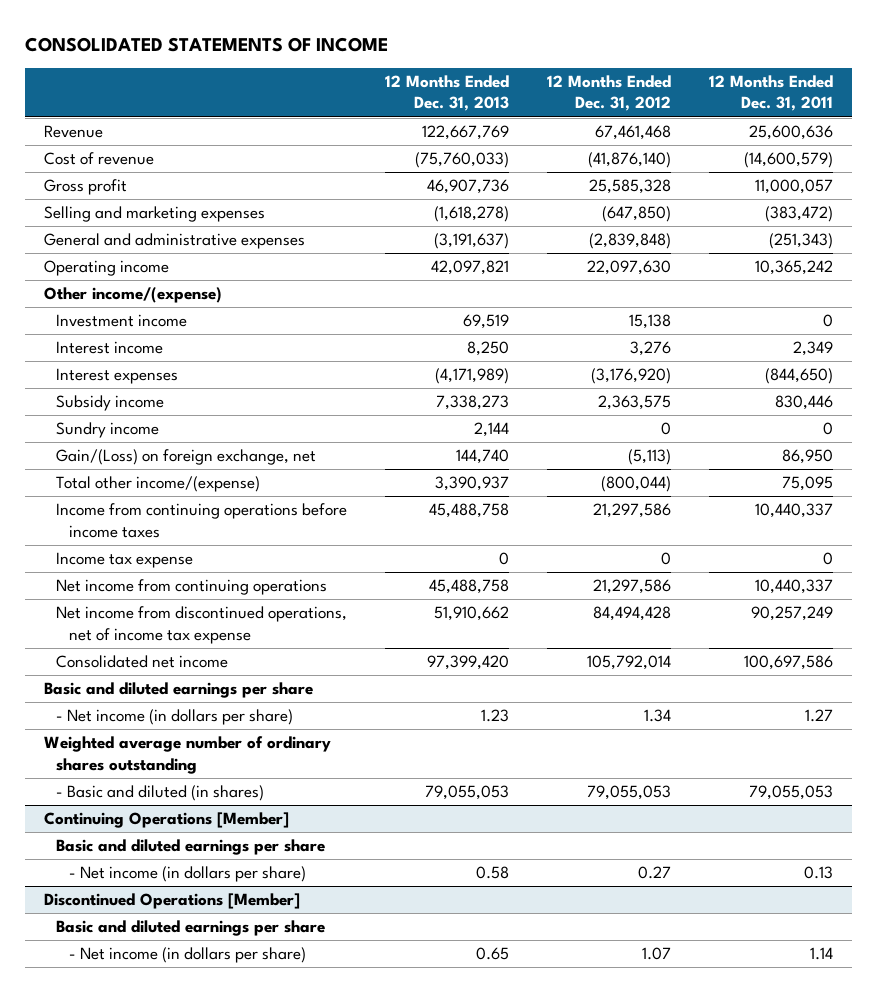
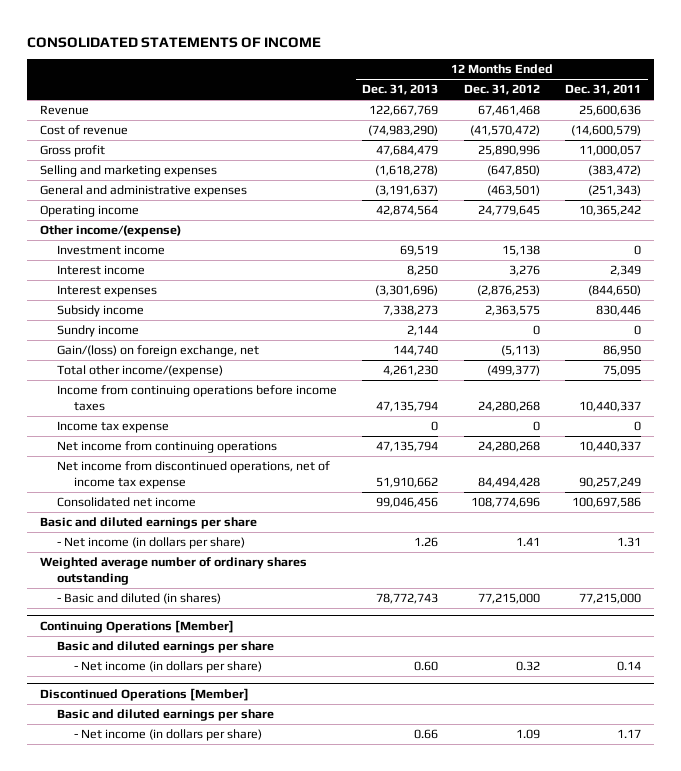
[415,152,510,169] (75,760,033) -> [368,125,439,137] (74,983,290)
[587,152,671,169] (41,876,140) -> [469,125,540,137] (41,570,472)
[427,179,510,195] 46,907,736 -> [376,145,439,157] 47,684,479
[588,179,671,195] 25,585,328 -> [477,145,540,157] 25,890,996
[588,233,671,250] (2,839,848) -> [486,185,540,197] (463,501)
[431,260,510,276] 42,097,821 -> [376,205,439,217] 42,874,564
[586,260,671,276] 22,097,630 -> [477,205,540,217] 24,779,645
[435,368,510,385] (4,171,989) -> [375,285,439,297] (3,301,696)
[590,368,671,385] (3,176,920) -> [476,285,540,297] (2,876,253)
[56,449,317,466] Gain/(Loss) on foreign exchange, net -> [57,345,260,358] Gain/(loss) on foreign exchange, net
[435,476,510,492] 3,390,937 -> [383,365,439,377] 4,261,230
[600,476,671,493] (800,044) -> [486,365,540,377] (499,377)
[429,503,510,519] 45,488,758 -> [376,401,439,413] 47,135,794
[592,503,671,519] 21,297,586 -> [477,401,540,413] 24,280,268
[429,579,510,595] 45,488,758 -> [376,441,439,453] 47,135,794
[592,579,671,595] 21,297,586 -> [477,441,540,453] 24,280,268
[427,655,510,671] 97,399,420 -> [376,497,439,509] 99,046,456
[586,655,671,671] 105,792,014 -> [470,497,540,509] 108,774,696
[481,709,510,723] 1.23 -> [414,537,439,548] 1.26
[643,709,671,723] 1.34 -> [515,537,540,547] 1.41
[804,709,833,723] 1.27 -> [617,537,642,548] 1.31
[425,785,510,801] 79,055,053 -> [376,593,439,605] 78,772,743
[586,785,671,801] 79,055,053 -> [477,593,540,605] 77,215,000
[748,785,833,801] 79,055,053 -> [579,593,642,605] 77,215,000
[476,866,510,880] 0.58 -> [414,661,439,672] 0.60
[637,866,671,880] 0.27 -> [515,661,540,672] 0.32
[803,866,833,880] 0.13 -> [617,661,642,672] 0.14
[476,947,510,961] 0.65 -> [414,729,439,740] 0.66
[641,947,671,961] 1.07 -> [515,729,540,740] 1.09
[809,947,833,961] 1.14 -> [617,729,642,739] 1.17

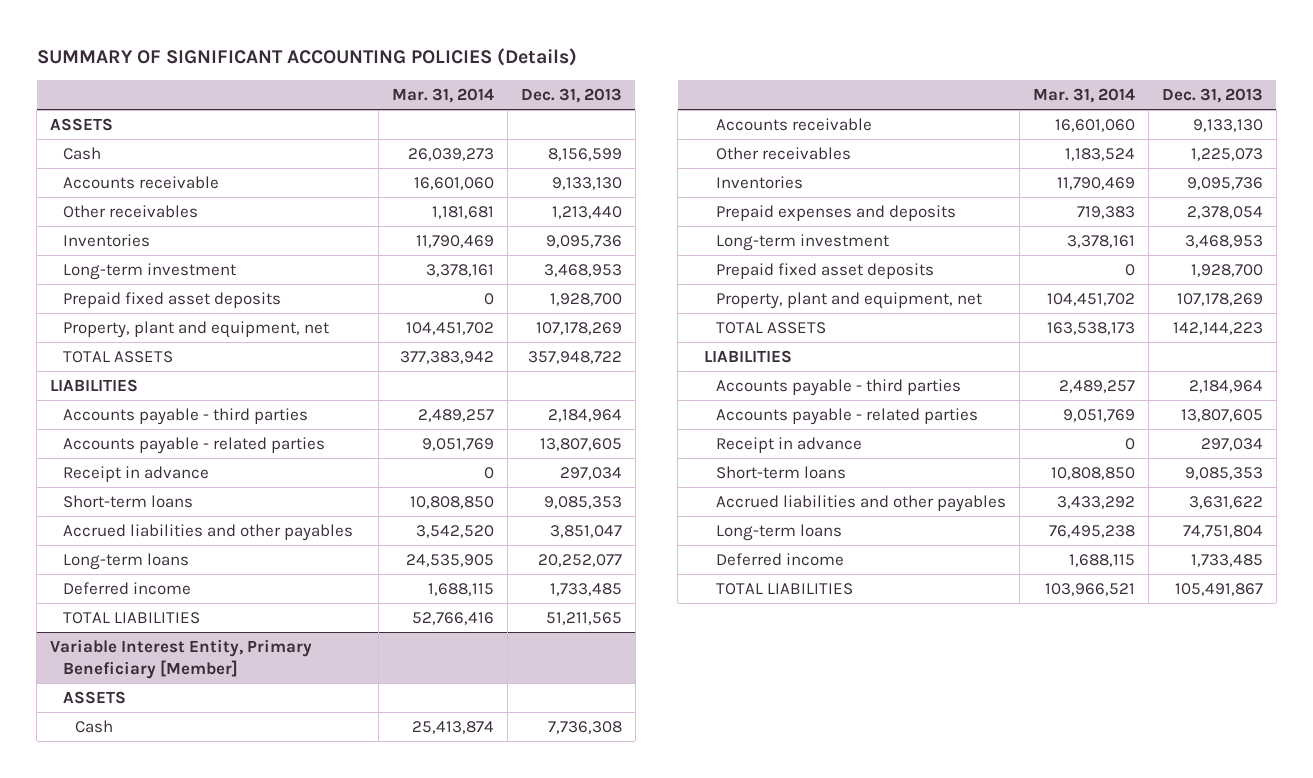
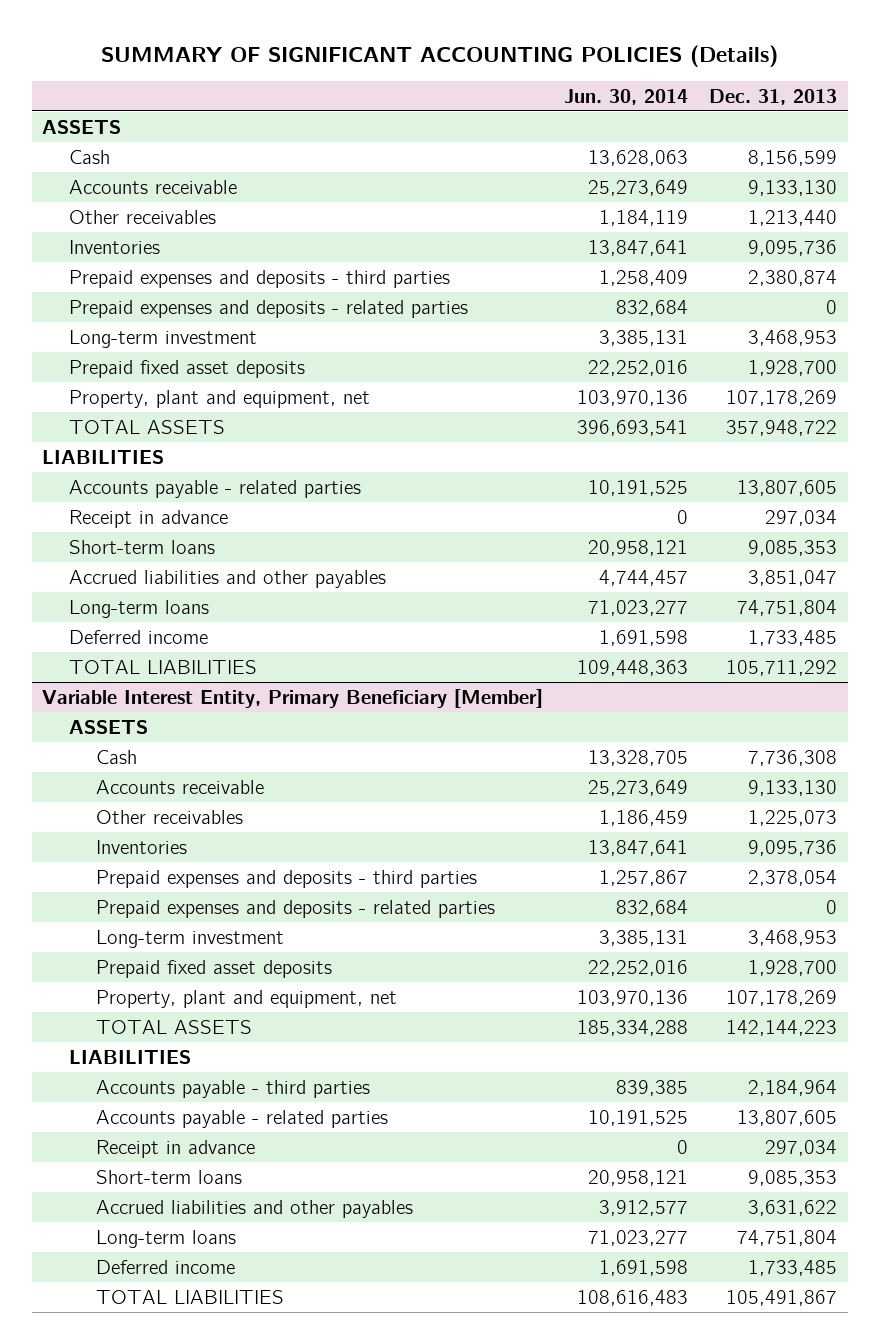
[392,87,495,103] Mar. 31, 2014 -> none
none -> [564,88,689,105] Jun. 30, 2014
none -> [69,269,451,288] Prepaid expenses and deposits - third parties
none -> [69,299,469,318] Prepaid expenses and deposits - related parties
[62,407,308,425] Accounts payable - third parties -> none
[537,553,622,567] 20,252,077 -> [737,599,838,616] 74,751,804
[545,611,622,625] 51,211,565 -> [726,659,838,676] 105,711,292
[716,204,957,221] Prepaid expenses and deposits -> [96,869,478,888] Prepaid expenses and deposits - third parties
none -> [96,899,496,918] Prepaid expenses and deposits - related parties

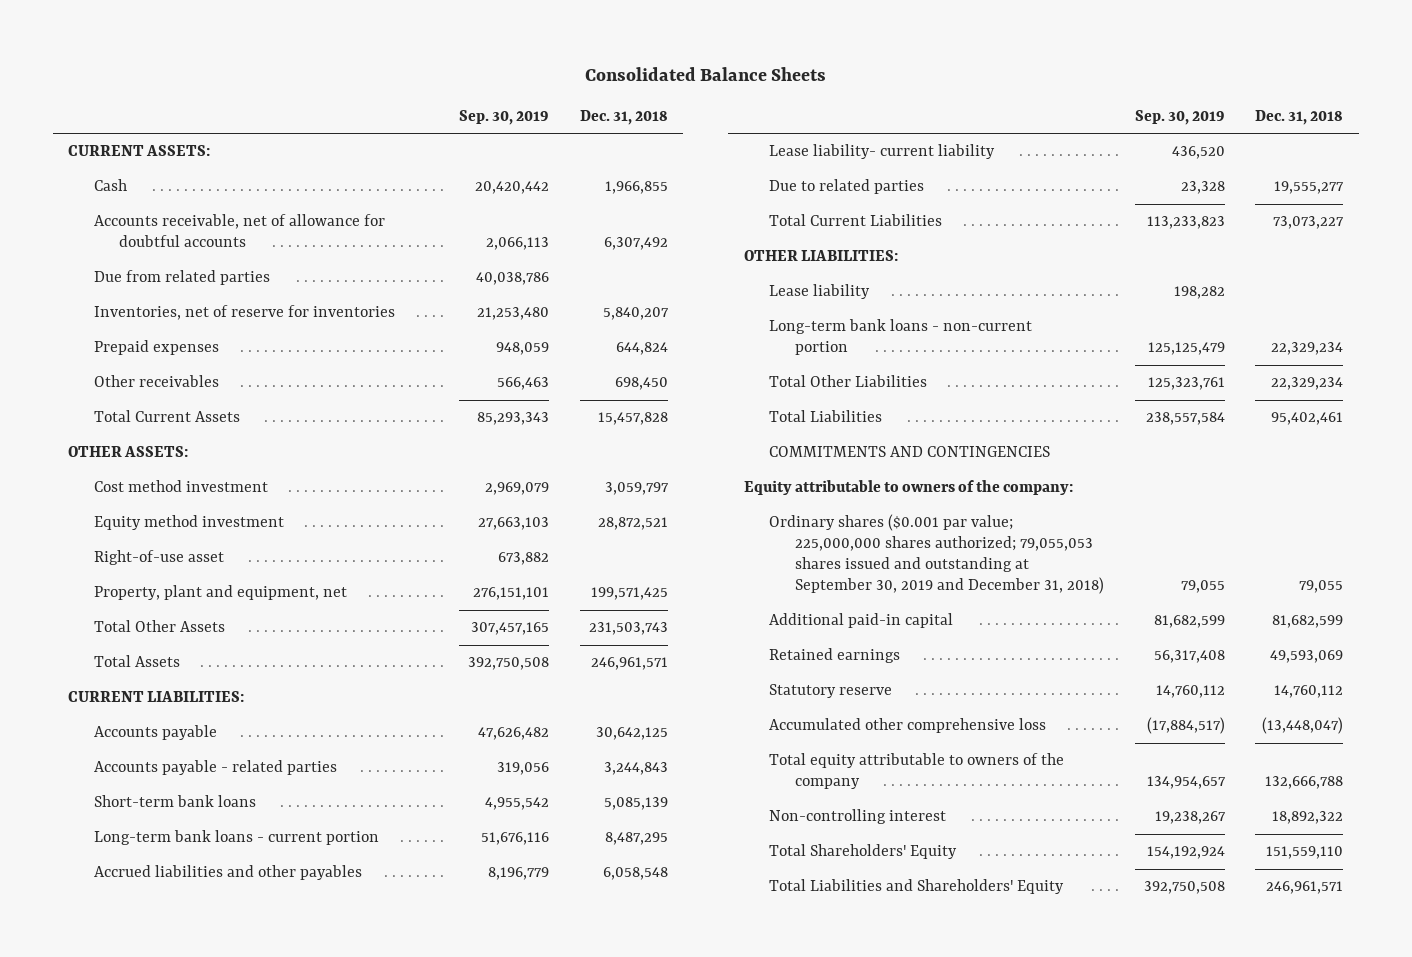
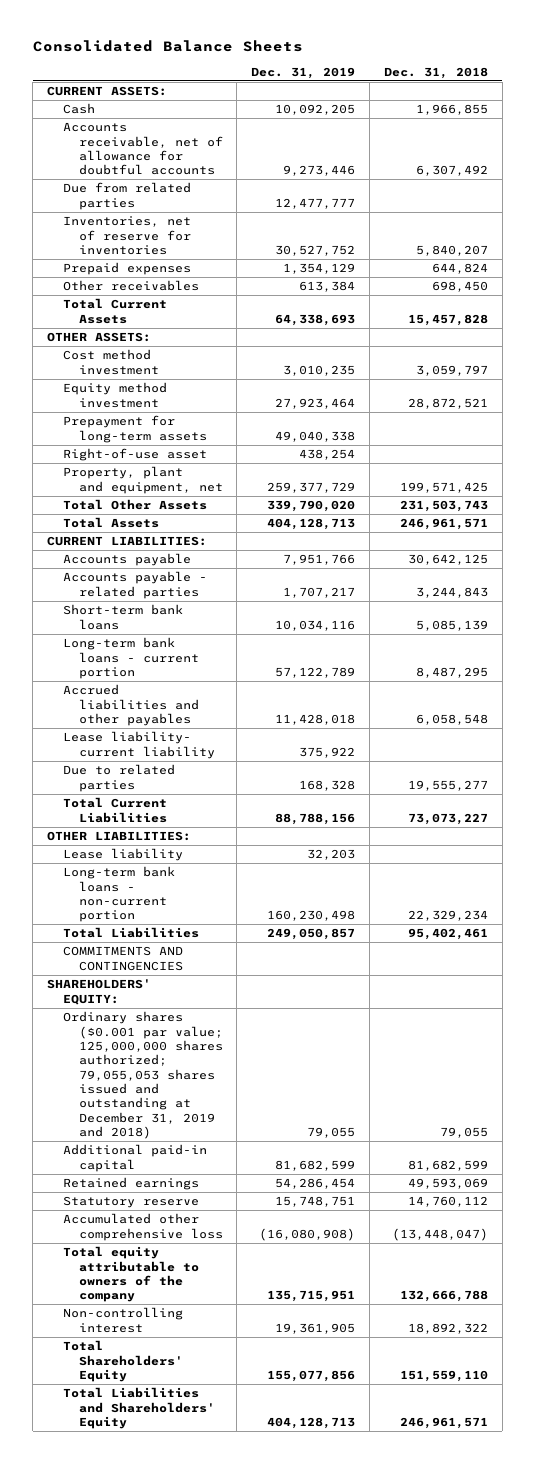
[459,110,550,126] Sep. 30, 2019 -> none
none -> [251,66,356,79] Dec. 31, 2019
none -> [62,415,207,443] Prepayment for long-term assets
[769,375,928,388] Total Other Liabilities -> none
[743,480,1073,496] Equity attributable to owners of the company: -> [47,979,152,1005] SHAREHOLDERS' EQUITY:
[769,514,1104,595] Ordinary shares ($0.001 par value; 225,000,000 shares authorized; 79,055,053 shares issued and outstanding at September 30, 2019 and December 31, 2018) -> [62,1011,223,1140] Ordinary shares ($0.001 par value; 125,000,000 shares authorized; 79,055,053 shares issued and outstanding at December 31, 2019 and 2018)

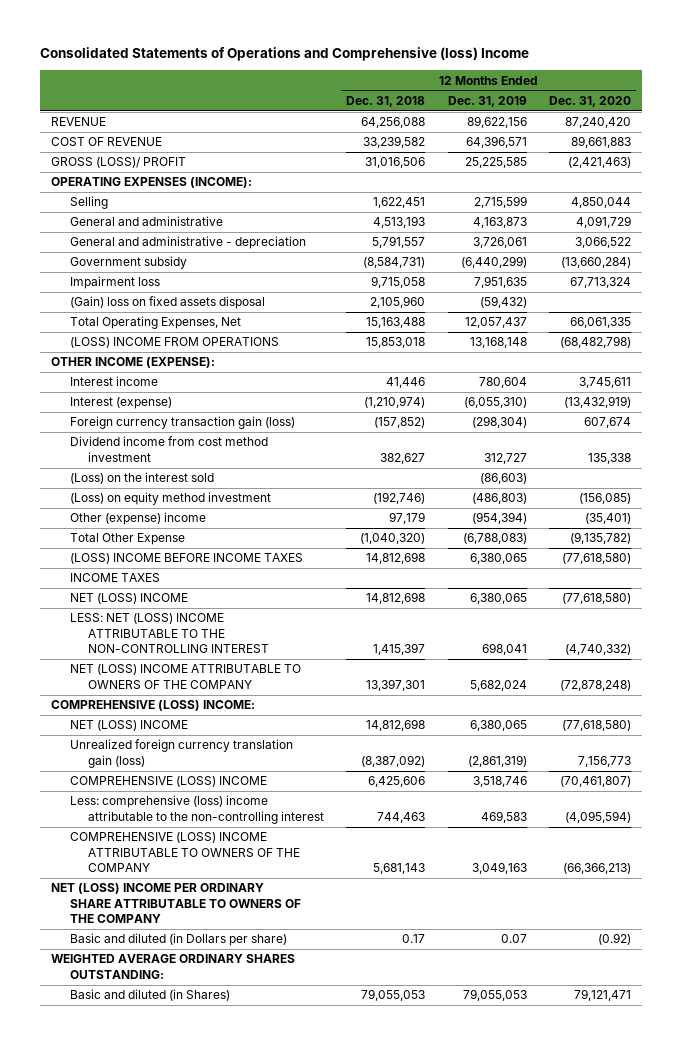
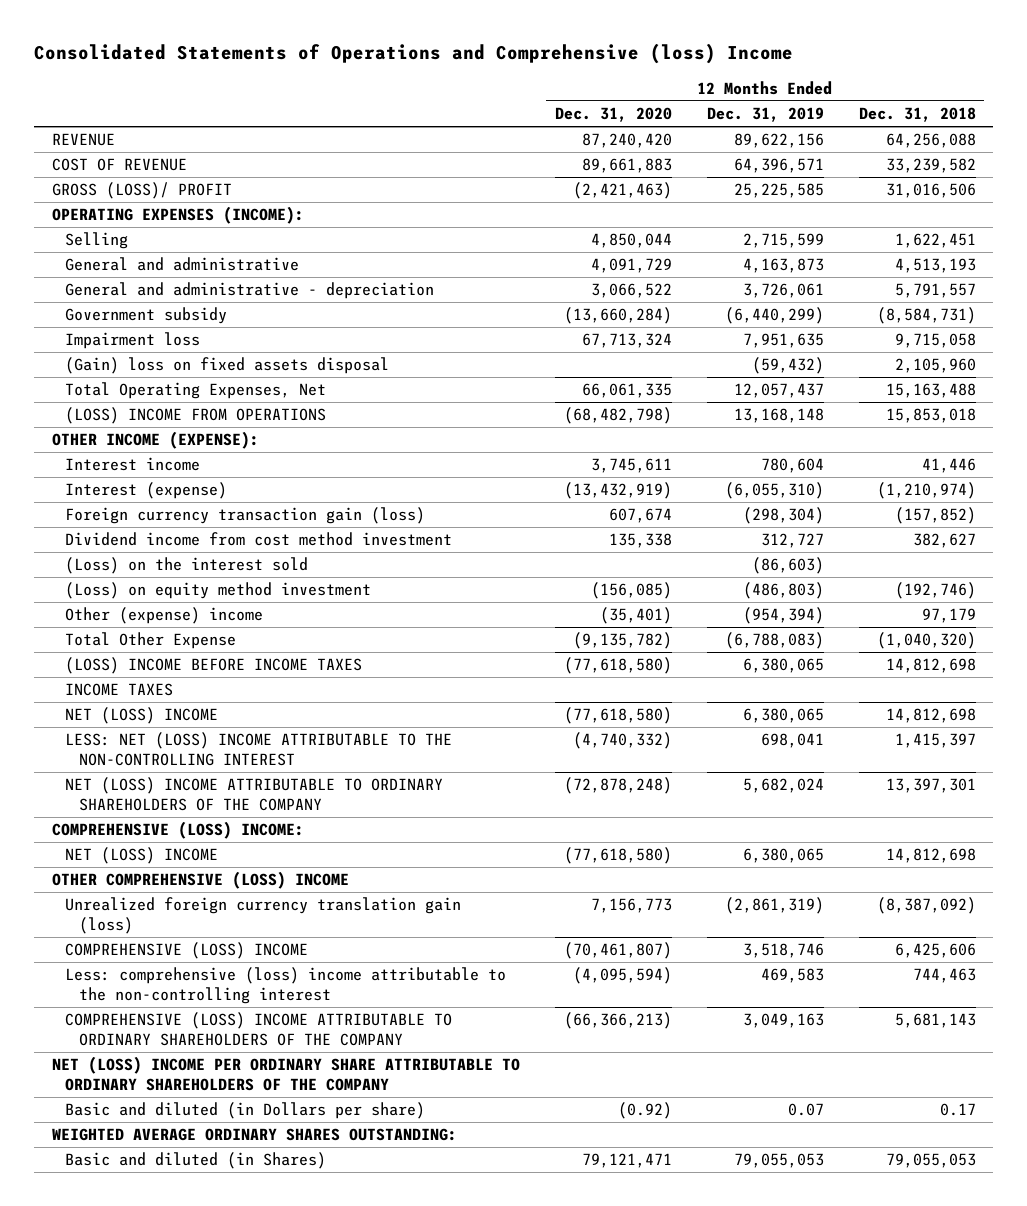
[69,664,301,689] NET (LOSS) INCOME ATTRIBUTABLE TO OWNERS OF THE COMPANY -> [65,777,444,812] NET (LOSS) INCOME ATTRIBUTABLE TO ORDINARY SHAREHOLDERS OF THE COMPANY
none -> [51,871,349,890] OTHER COMPREHENSIVE (LOSS) INCOME
[69,832,301,873] COMPREHENSIVE (LOSS) INCOME ATTRIBUTABLE TO OWNERS OF THE COMPANY -> [65,1012,453,1047] COMPREHENSIVE (LOSS) INCOME ATTRIBUTABLE TO ORDINARY SHAREHOLDERS OF THE COMPANY
[50,883,301,924] NET (LOSS) INCOME PER ORDINARY SHARE ATTRIBUTABLE TO OWNERS OF THE COMPANY -> [51,1056,520,1092] NET (LOSS) INCOME PER ORDINARY SHARE ATTRIBUTABLE TO ORDINARY SHAREHOLDERS OF THE COMPANY

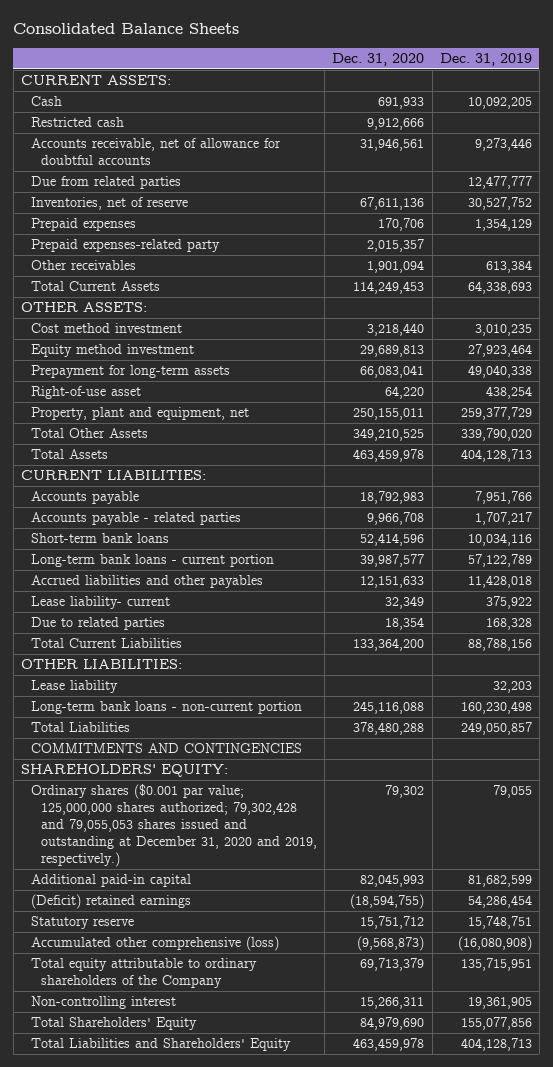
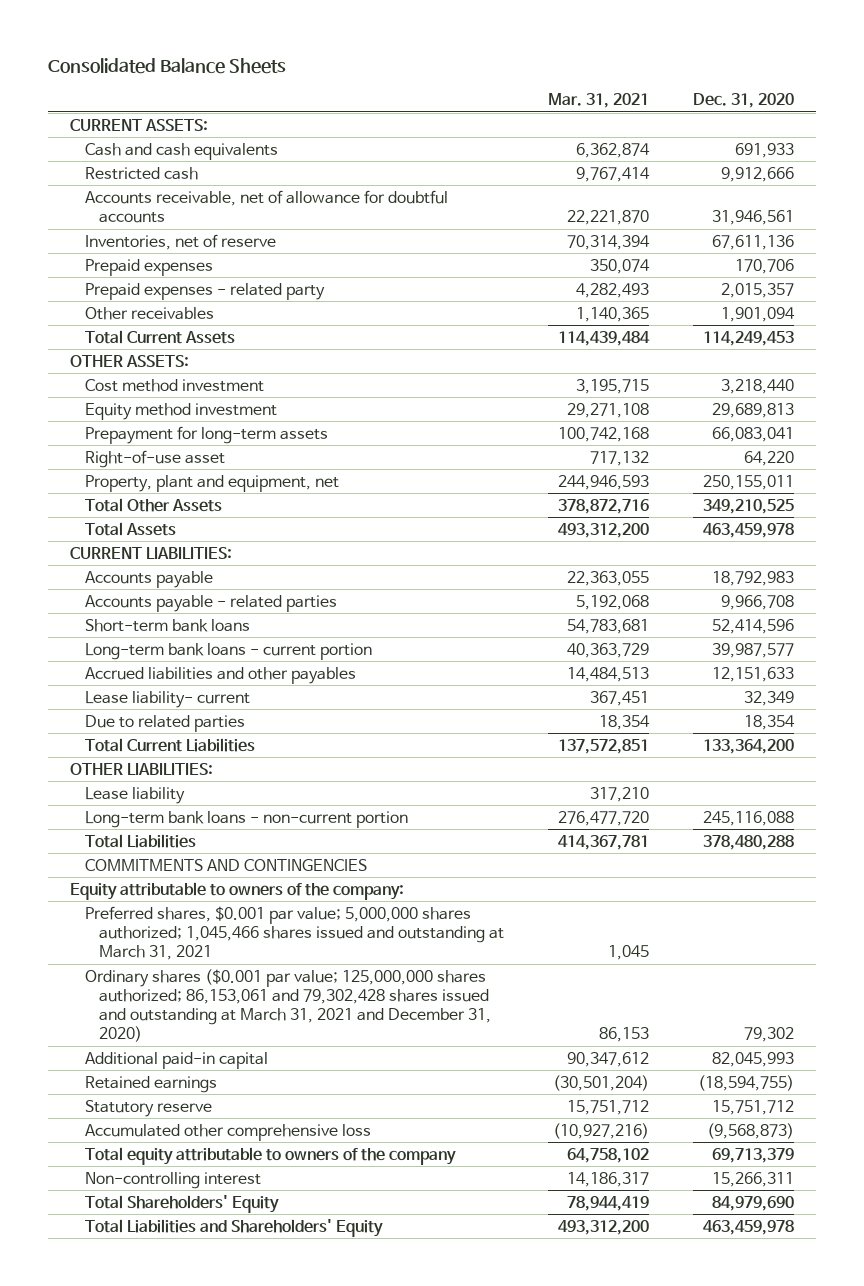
[439,53,532,67] Dec. 31, 2019 -> none
none -> [548,93,650,109] Mar. 31, 2021
[30,96,62,107] Cash -> [84,142,278,160] Cash and cash equivalents
[30,176,181,190] Due from related parties -> none
[30,239,220,253] Prepaid expenses-related party -> [84,282,325,300] Prepaid expenses - related party
[20,764,228,778] SHAREHOLDERS' EQUITY: -> none
none -> [70,881,405,900] Equity attributable to owners of the company:
none -> [84,905,505,961] Preferred shares, $0.001 par value; 5,000,000 shares authorized; 1,045,466 shares issued and outstanding at March 31, 2021
[30,784,318,868] Ordinary shares ($0.001 par value; 125,000,000 shares authorized; 79,302,428 and 79,055,053 shares issued and outstanding at December 31, 2020 and 2019, respectively.) -> [84,968,492,1043] Ordinary shares ($0.001 par value; 125,000,000 shares authorized; 86,153,061 and 79,302,428 shares issued and outstanding at March 31, 2021 and December 31, 2020)
[30,894,191,910] (Deficit) retained earnings -> [84,1075,217,1093] Retained earnings
[30,936,279,952] Accumulated other comprehensive (loss) -> [84,1123,371,1141] Accumulated other comprehensive loss
[30,958,257,989] Total equity attributable to ordinary shareholders of the Company -> [84,1146,456,1165] Total equity attributable to owners of the company

